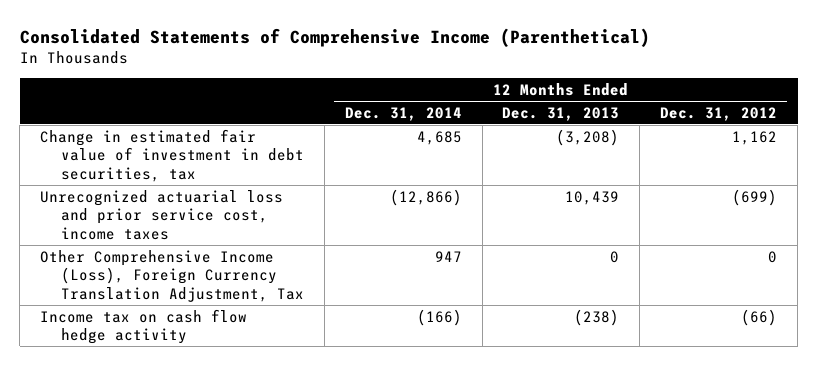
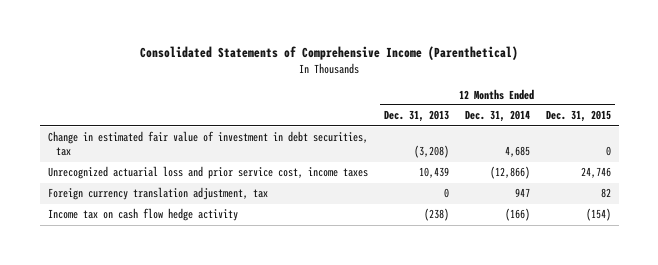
[660,106,778,121] Dec. 31, 2012 -> none
none -> [545,110,611,123] Dec. 31, 2015
[40,249,304,303] Other Comprehensive Income (Loss), Foreign Currency Translation Adjustment, Tax -> [47,187,268,201] Foreign currency translation adjustment, tax

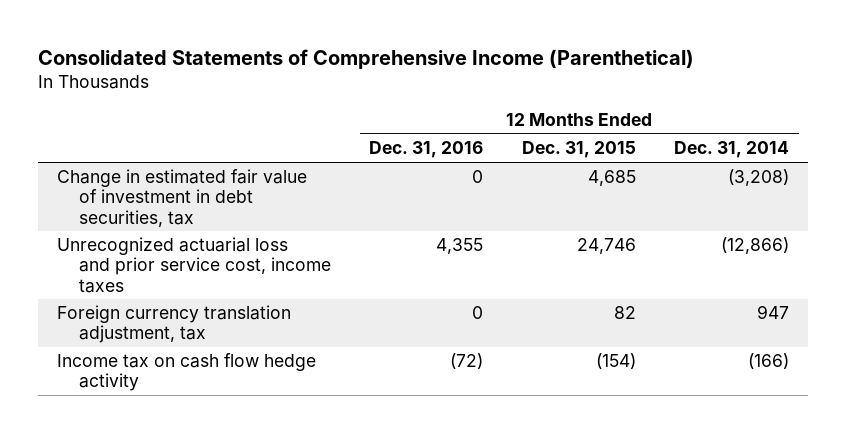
[383,110,449,123] Dec. 31, 2013 -> none
none -> [369,141,484,159] Dec. 31, 2016
[504,146,530,158] 4,685 -> [728,169,790,187] (3,208)
[605,146,611,157] 0 -> [587,170,636,187] 4,685

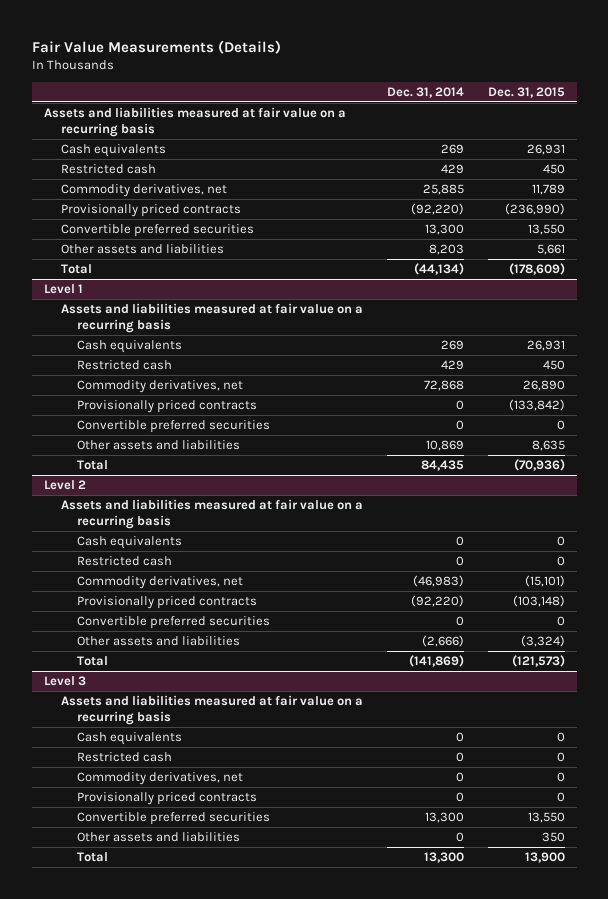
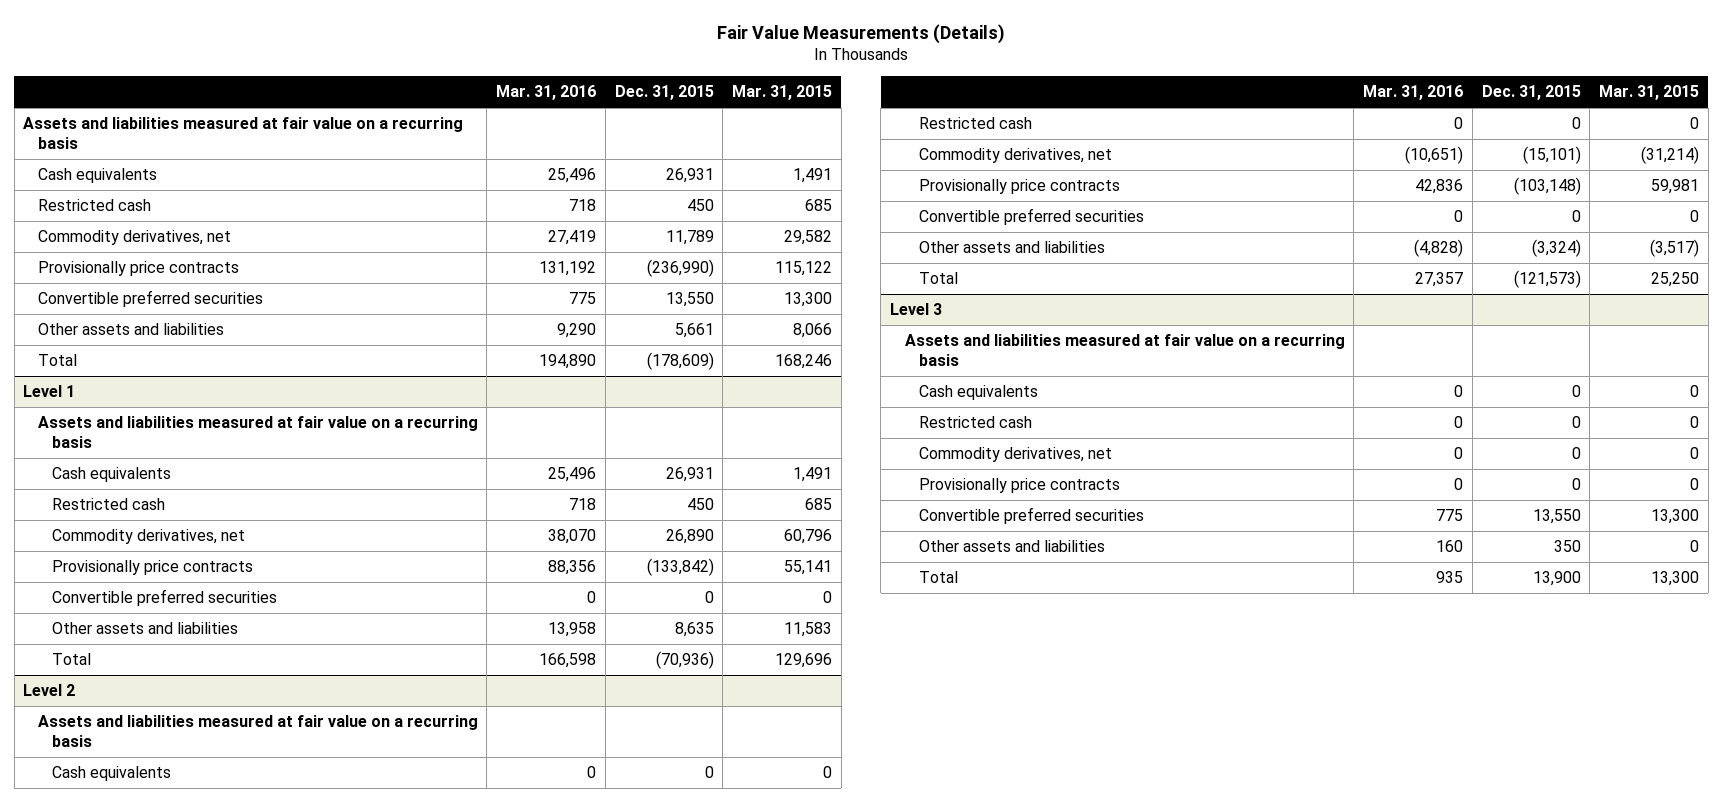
[386,87,464,99] Dec. 31, 2014 -> none
none -> [496,85,597,101] Mar. 31, 2016
none -> [732,85,833,101] Mar. 31, 2015
[60,203,241,217] Provisionally priced contracts -> [37,261,239,277] Provisionally price contracts
[77,399,258,413] Provisionally priced contracts -> [52,560,254,576] Provisionally price contracts
[77,595,258,609] Provisionally priced contracts -> [919,179,1121,195] Provisionally price contracts
[77,791,258,805] Provisionally priced contracts -> [919,478,1121,494] Provisionally price contracts

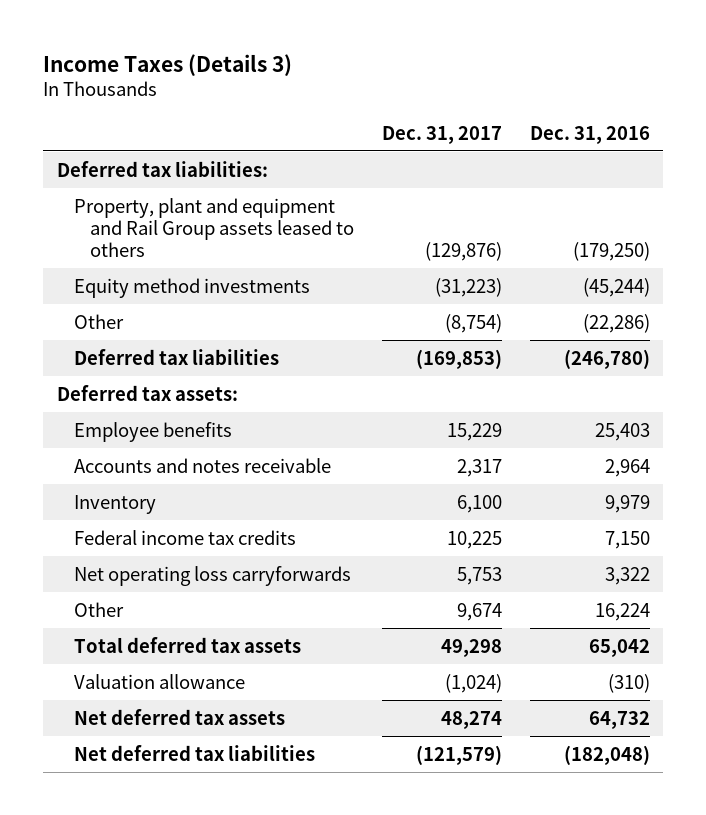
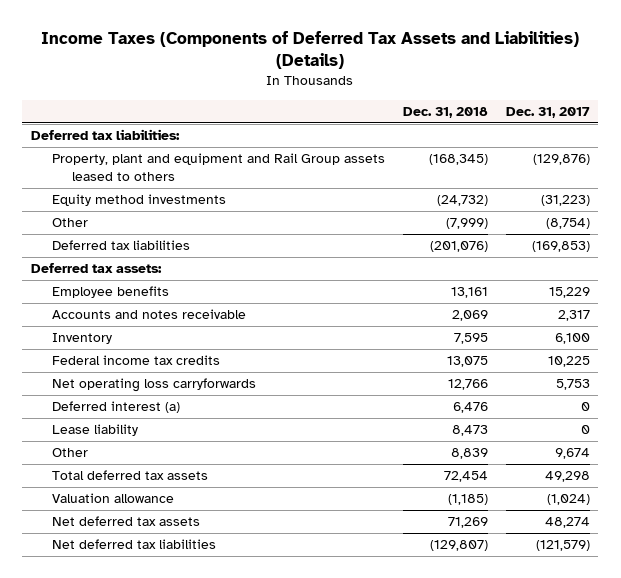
[42,53,292,76] Income Taxes (Details 3) -> [41,31,580,70] Income Taxes (Components of Deferred Tax Assets and Liabilities) (Details)
[529,125,650,144] Dec. 31, 2016 -> none
none -> [402,107,488,119] Dec. 31, 2018
none -> [51,401,180,414] Deferred interest (a)
none -> [51,424,138,437] Lease liability

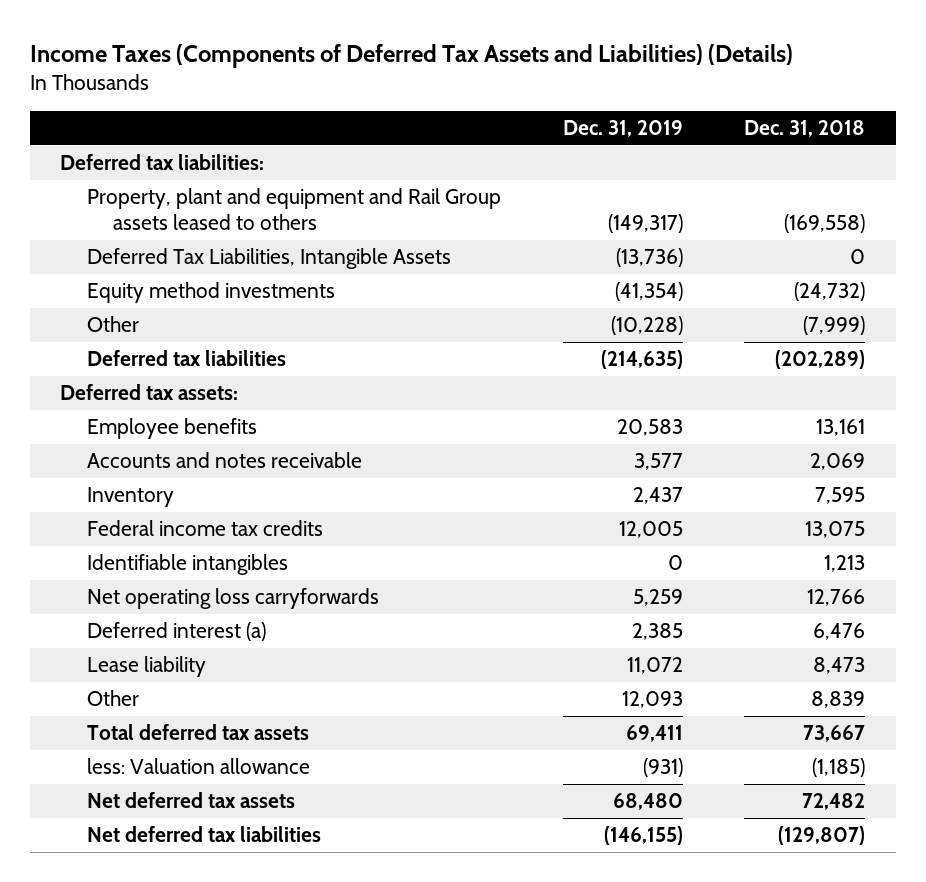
[505,107,590,119] Dec. 31, 2017 -> none
none -> [562,120,683,138] Dec. 31, 2019
[428,154,488,166] (168,345) -> [784,214,866,234] (169,558)
none -> [86,248,451,270] Deferred Tax Liabilities, Intangible Assets
[429,241,488,253] (201,076) -> [775,350,866,370] (202,289)
none -> [86,554,288,576] Identifiable intangibles
[443,471,488,483] 72,454 -> [803,725,866,743] 73,667
[51,493,174,504] Valuation allowance -> [86,758,310,775] less: Valuation allowance
[447,517,488,529] 71,269 -> [802,793,866,811] 72,482

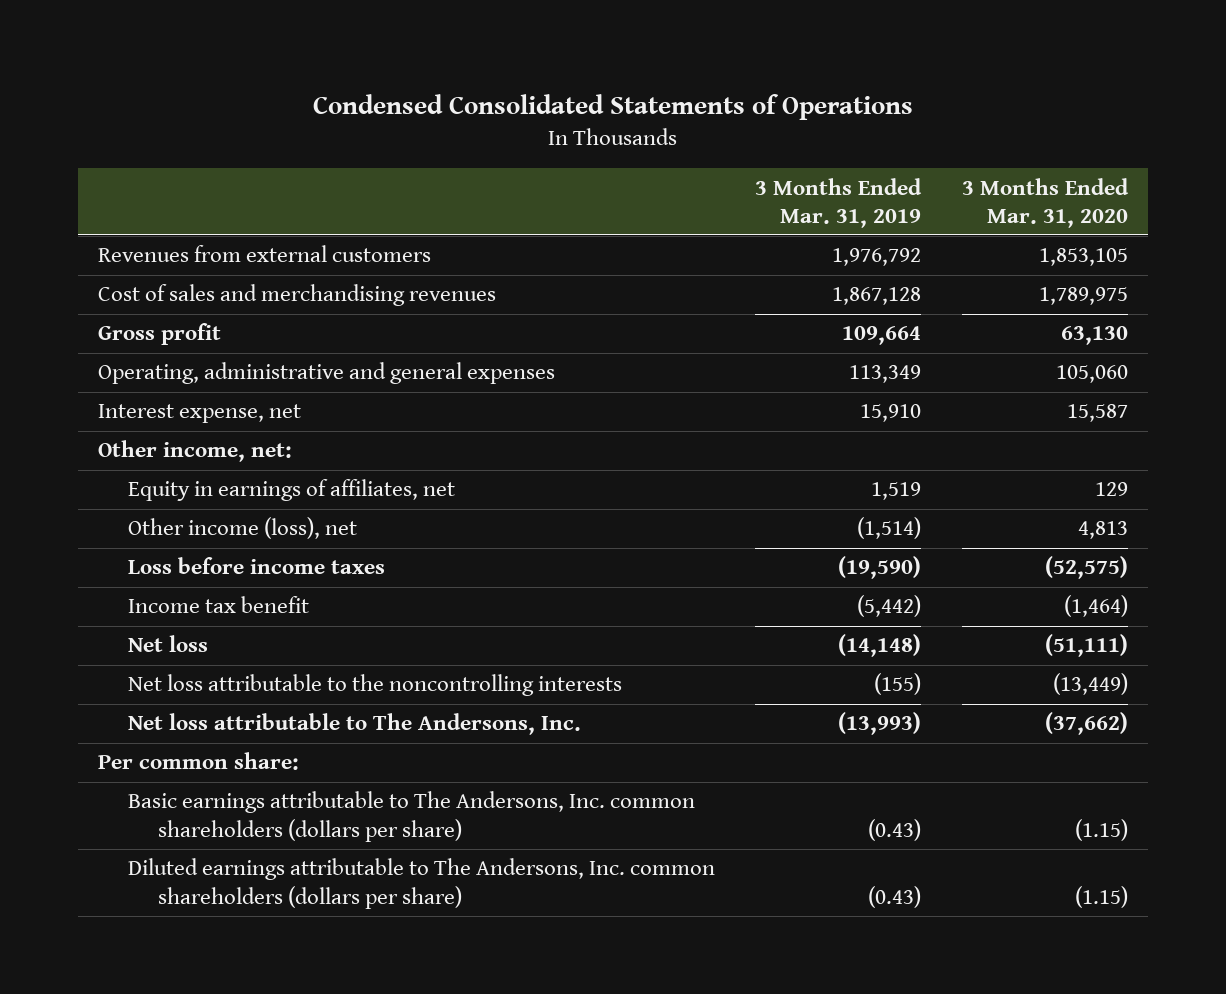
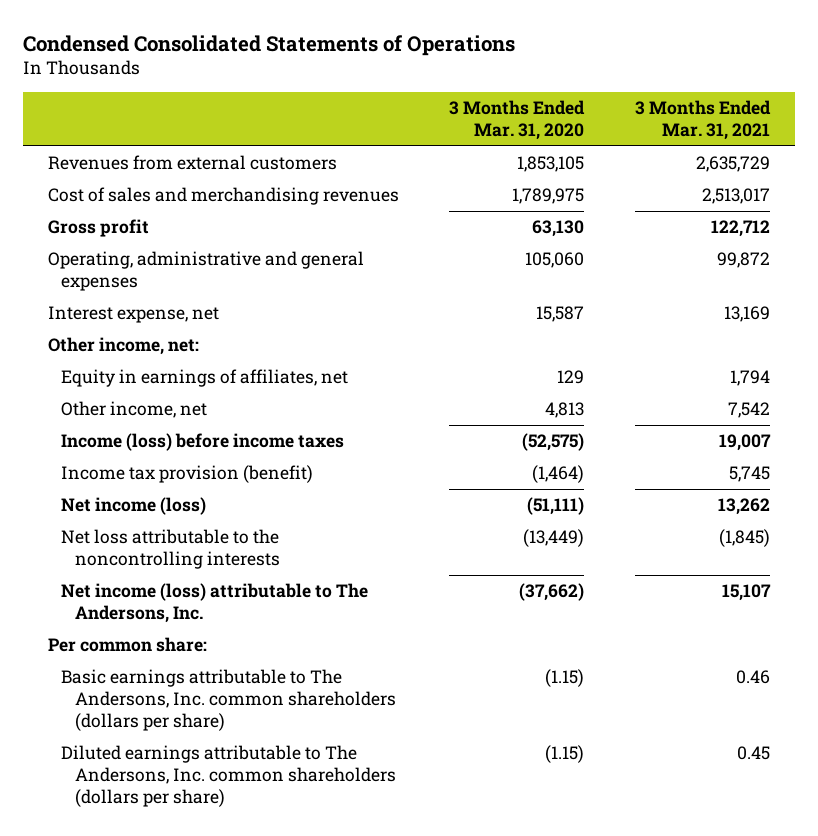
[755,177,923,228] 3 Months Ended Mar. 31, 2019 -> none
none -> [634,100,771,141] 3 Months Ended Mar. 31, 2021
[128,517,358,540] Other income (loss), net -> [61,401,208,419] Other income, net
[128,557,386,575] Loss before income taxes -> [61,433,345,452] Income (loss) before income taxes
[128,596,310,614] Income tax benefit -> [61,465,314,484] Income tax provision (benefit)
[128,635,209,653] Net loss -> [61,497,207,516] Net income (loss)
[128,713,582,736] Net loss attributable to The Andersons, Inc. -> [61,583,369,624] Net income (loss) attributable to The Andersons, Inc.

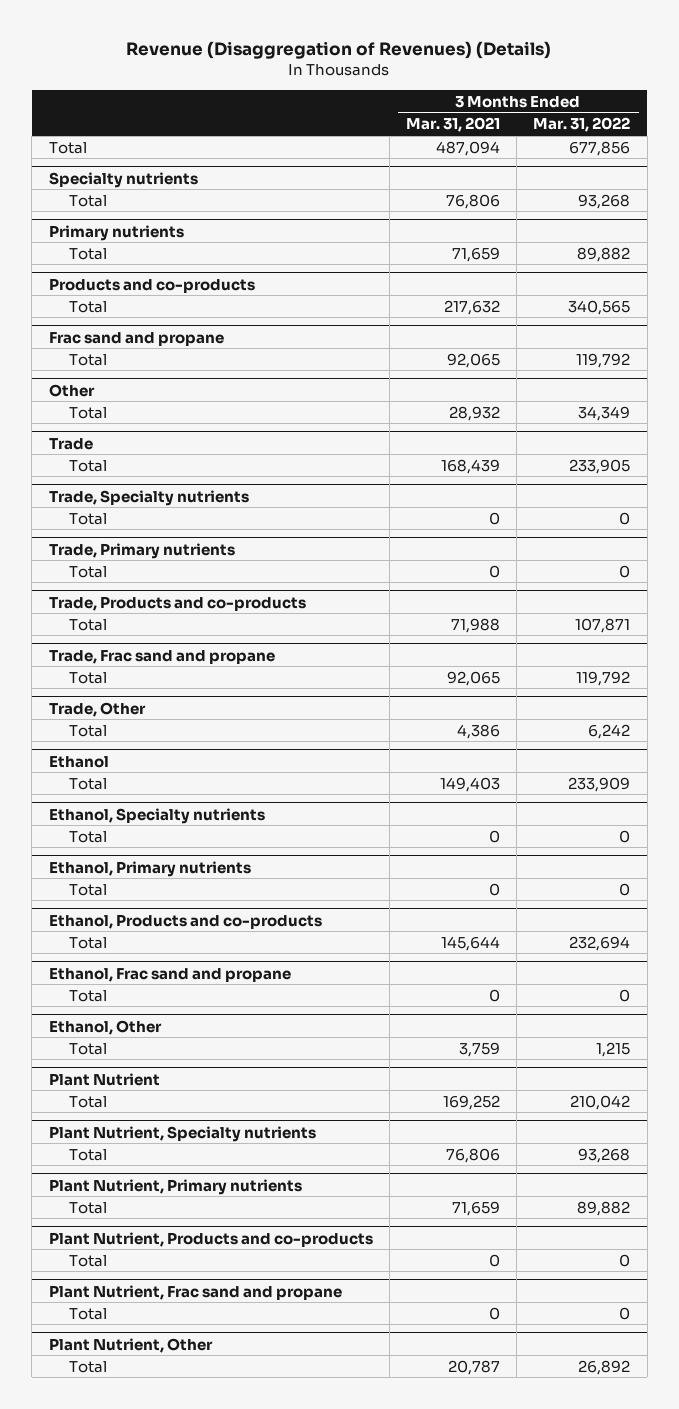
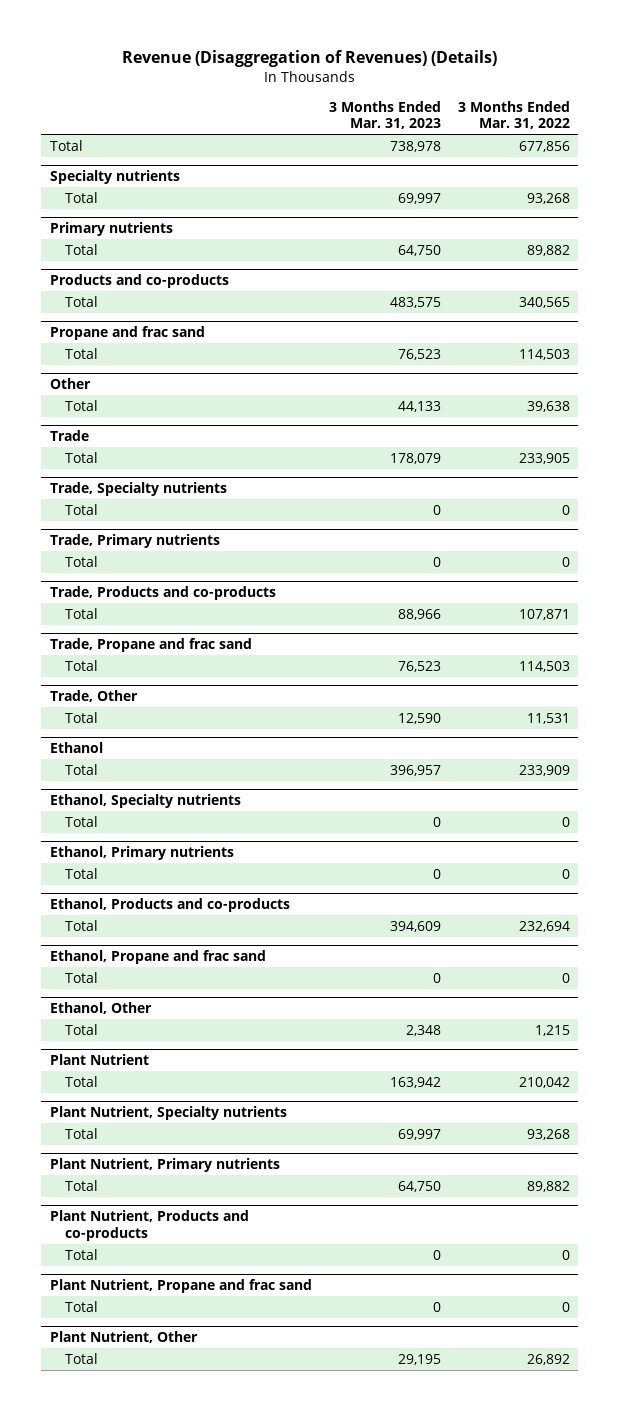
[405,117,500,133] Mar. 31, 2021 -> none
none -> [328,100,441,130] 3 Months Ended Mar. 31, 2023
[48,331,224,346] Frac sand and propane -> [49,326,205,341] Propane and frac sand
[576,352,631,368] 119,792 -> [518,348,570,360] 114,503
[578,405,631,421] 34,349 -> [526,400,570,412] 39,638
[48,649,275,664] Trade, Frac sand and propane -> [49,638,252,653] Trade, Propane and frac sand
[576,670,631,686] 119,792 -> [518,660,570,672] 114,503
[588,723,631,739] 6,242 -> [526,712,570,724] 11,531
[48,967,291,982] Ethanol, Frac sand and propane -> [49,950,266,965] Ethanol, Propane and frac sand
[48,1284,342,1300] Plant Nutrient, Frac sand and propane -> [49,1279,312,1294] Plant Nutrient, Propane and frac sand

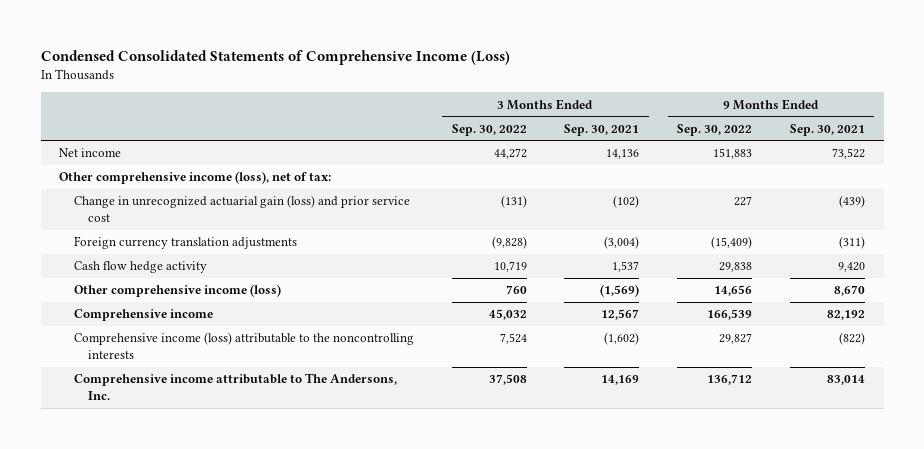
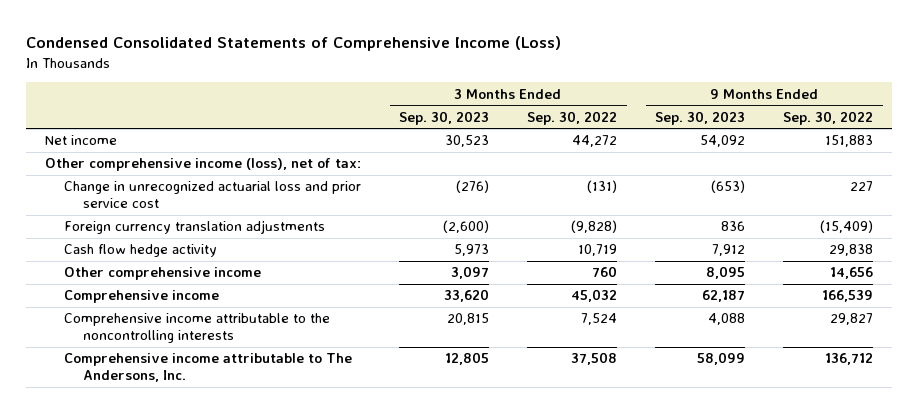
[564,123,640,136] Sep. 30, 2021 -> none
[789,123,865,136] Sep. 30, 2021 -> none
none -> [399,110,490,125] Sep. 30, 2023
none -> [655,110,746,125] Sep. 30, 2023
[73,195,410,223] Change in unrecognized actuarial gain (loss) and prior service cost -> [63,181,361,209] Change in unrecognized actuarial loss and prior service cost
[73,284,281,298] Other comprehensive income (loss) -> [63,267,261,281] Other comprehensive income
[73,332,414,360] Comprehensive income (loss) attributable to the noncontrolling interests -> [63,313,330,344] Comprehensive income attributable to the noncontrolling interests

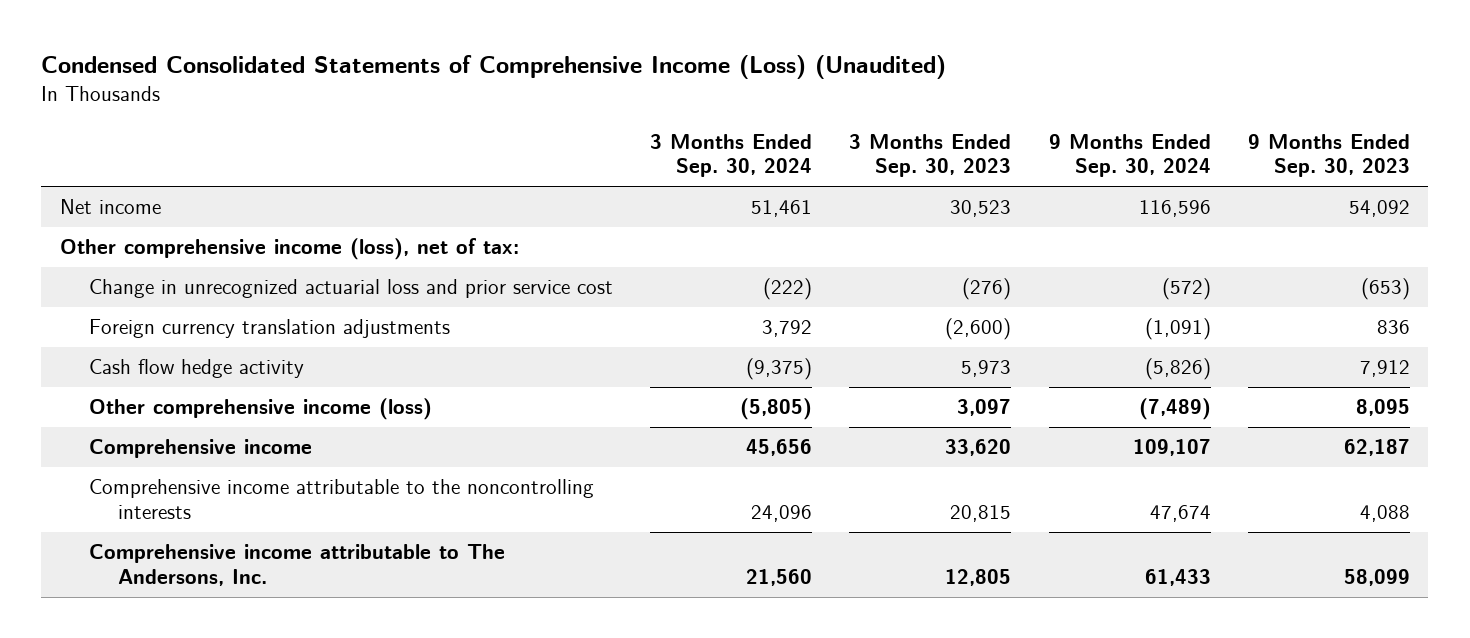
[25,36,561,52] Condensed Consolidated Statements of Comprehensive Income (Loss) -> [41,55,947,80] Condensed Consolidated Statements of Comprehensive Income (Loss) (Unaudited)
[527,110,618,125] Sep. 30, 2022 -> none
[783,110,874,125] Sep. 30, 2022 -> none
none -> [650,133,813,178] 3 Months Ended Sep. 30, 2024
none -> [1048,133,1211,178] 9 Months Ended Sep. 30, 2024
[63,267,261,281] Other comprehensive income -> [89,398,433,421] Other comprehensive income (loss)

